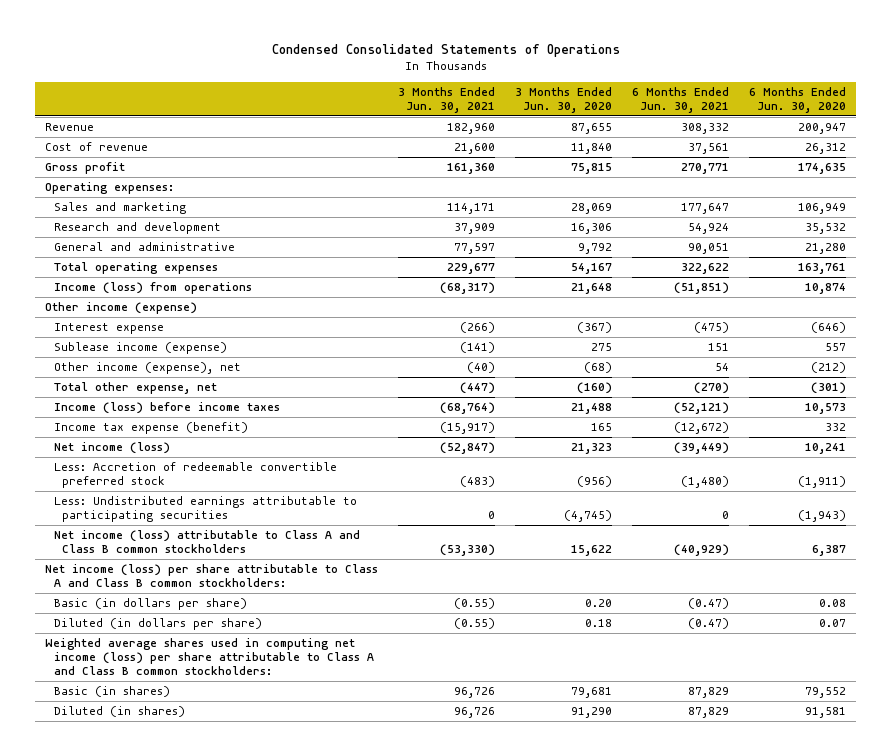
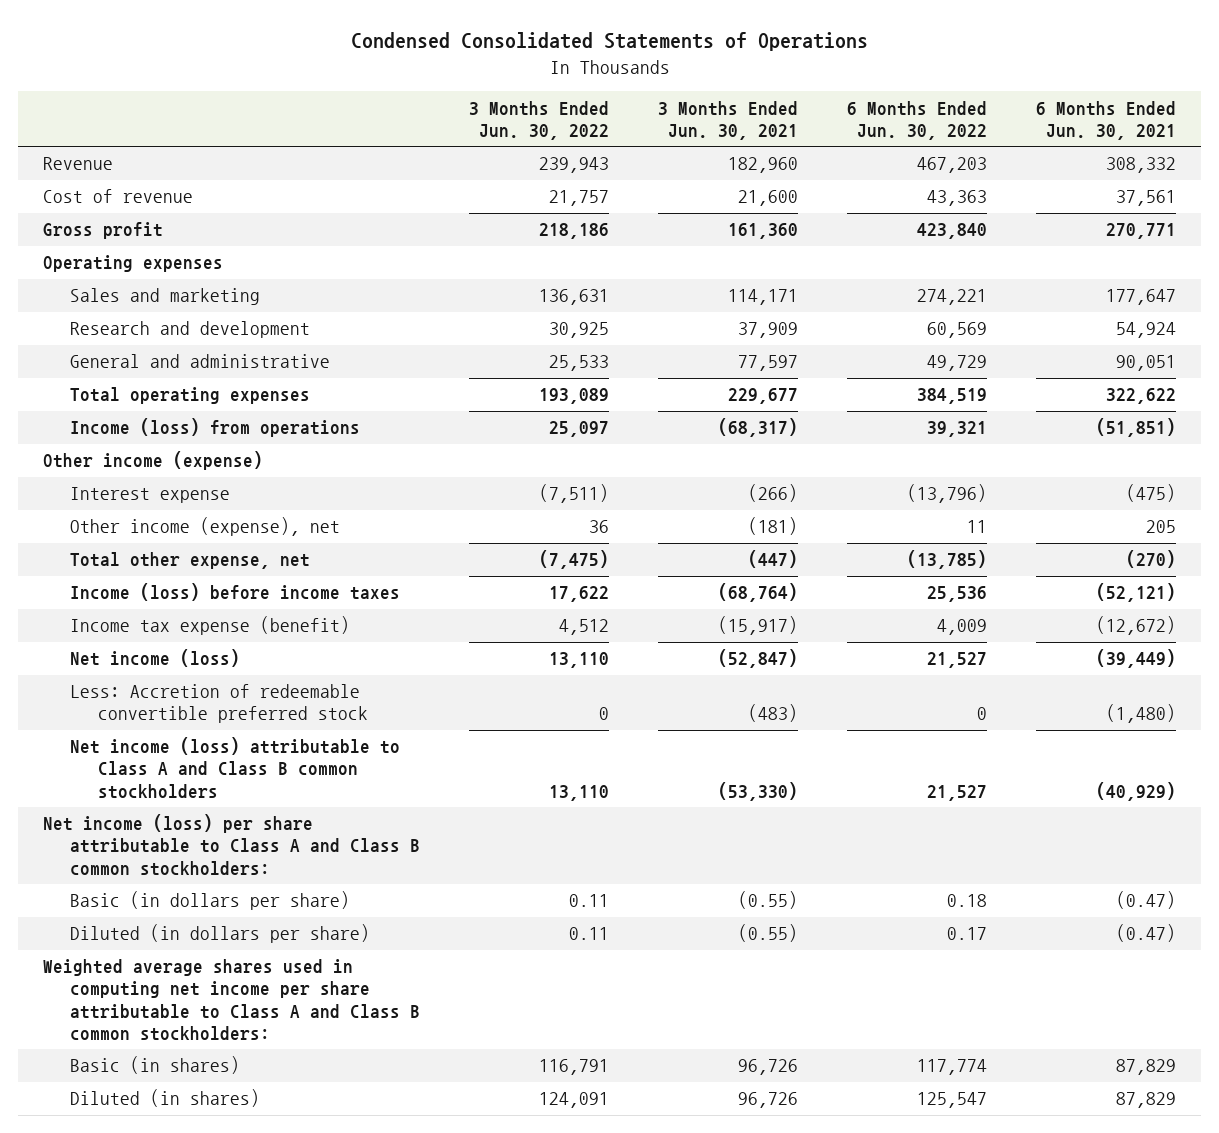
[515,86,613,113] 3 Months Ended Jun. 30, 2020 -> none
[749,86,847,113] 6 Months Ended Jun. 30, 2020 -> none
none -> [469,100,610,140] 3 Months Ended Jun. 30, 2022
none -> [847,100,988,140] 6 Months Ended Jun. 30, 2022
[45,182,175,195] Operating expenses: -> [42,255,223,273] Operating expenses
[53,342,227,355] Sublease income (expense) -> none
[467,362,496,374] (40) -> [748,517,799,536] (181)
[715,363,730,372] 54 -> [1146,520,1177,534] 205
[53,496,357,523] Less: Undistributed earnings attributable to participating securities -> none
[45,638,374,676] Weighted average shares used in computing net income (loss) per share attributable to Class A and Class B common stockholders: -> [42,959,421,1041] Weighted average shares used in computing net income per share attributable to Class A and Class B common stockholders:

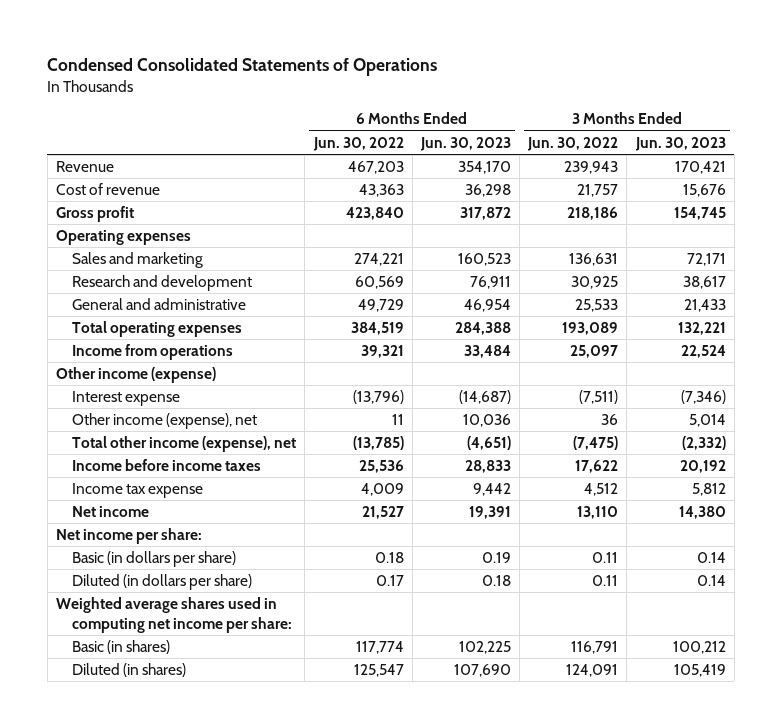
[658,100,799,140] 3 Months Ended Jun. 30, 2021 -> none
[1036,100,1177,140] 6 Months Ended Jun. 30, 2021 -> none
none -> [419,136,511,151] Jun. 30, 2023
none -> [634,136,726,151] Jun. 30, 2023
[70,418,361,438] Income (loss) from operations -> [72,344,234,361] Income from operations
[70,684,368,724] Less: Accretion of redeemable convertible preferred stock -> none
[70,737,401,799] Net income (loss) attributable to Class A and Class B common stockholders -> none
[70,552,311,570] Total other expense, net -> [72,436,297,453] Total other income (expense), net
[70,583,401,602] Income (loss) before income taxes -> [72,459,262,472] Income before income taxes
[70,616,351,636] Income tax expense (benefit) -> [72,483,204,499] Income tax expense
[70,649,241,668] Net income (loss) -> [72,506,150,518] Net income
[42,814,421,876] Net income (loss) per share attributable to Class A and Class B common stockholders: -> [55,528,202,545] Net income per share:
[42,959,421,1041] Weighted average shares used in computing net income per share attributable to Class A and Class B common stockholders: -> [55,597,293,633] Weighted average shares used in computing net income per share:

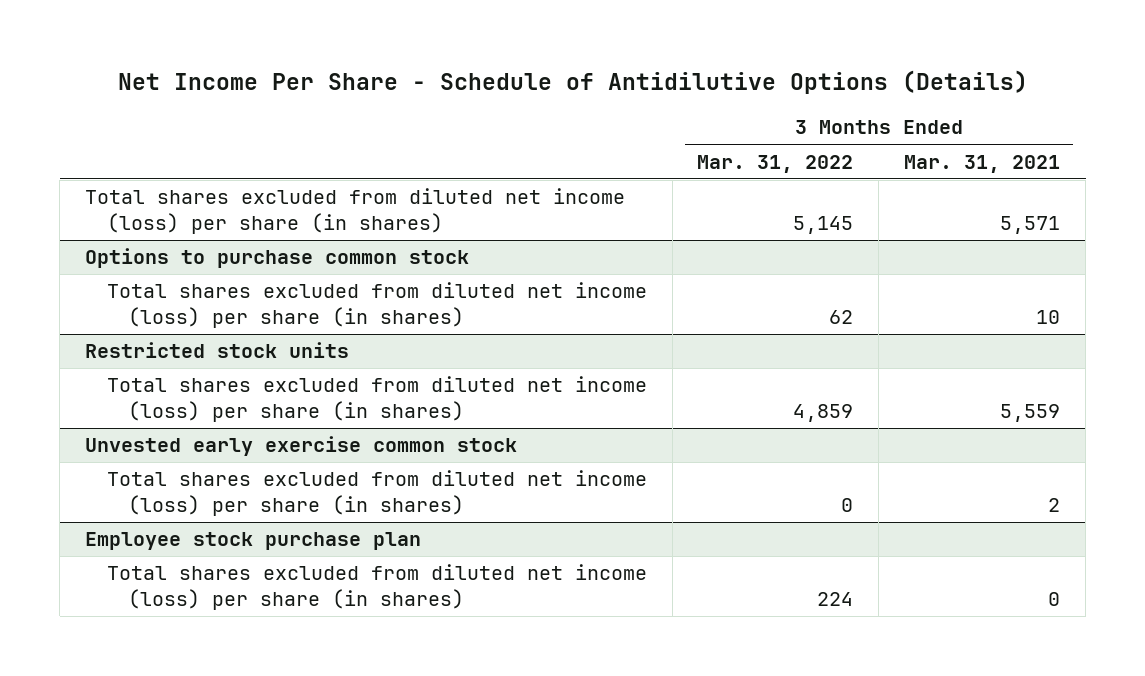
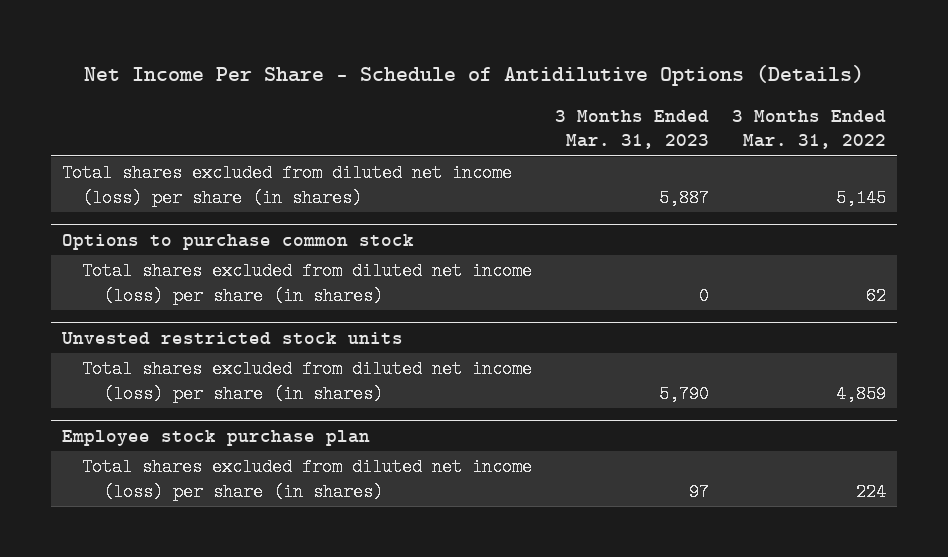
[904,154,1061,173] Mar. 31, 2021 -> none
none -> [554,110,709,150] 3 Months Ended Mar. 31, 2023
[85,342,350,359] Restricted stock units -> [60,331,403,344] Unvested restricted stock units
[85,436,518,457] Unvested early exercise common stock -> none
[106,470,647,516] Total shares excluded from diluted net income (loss) per share (in shares) -> none

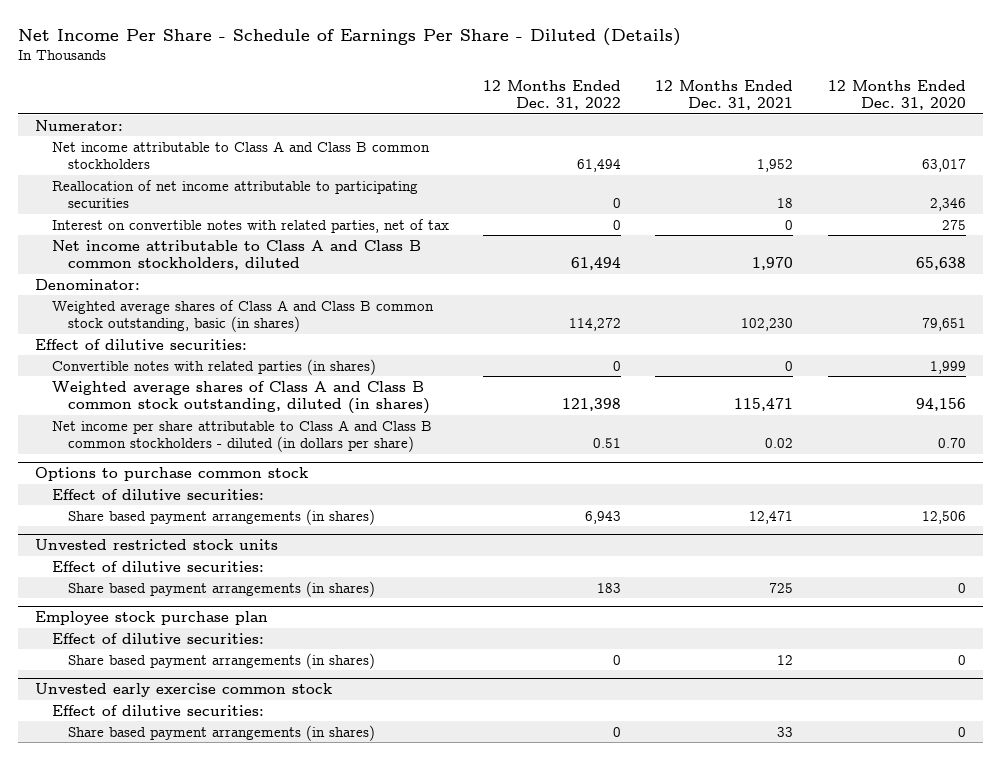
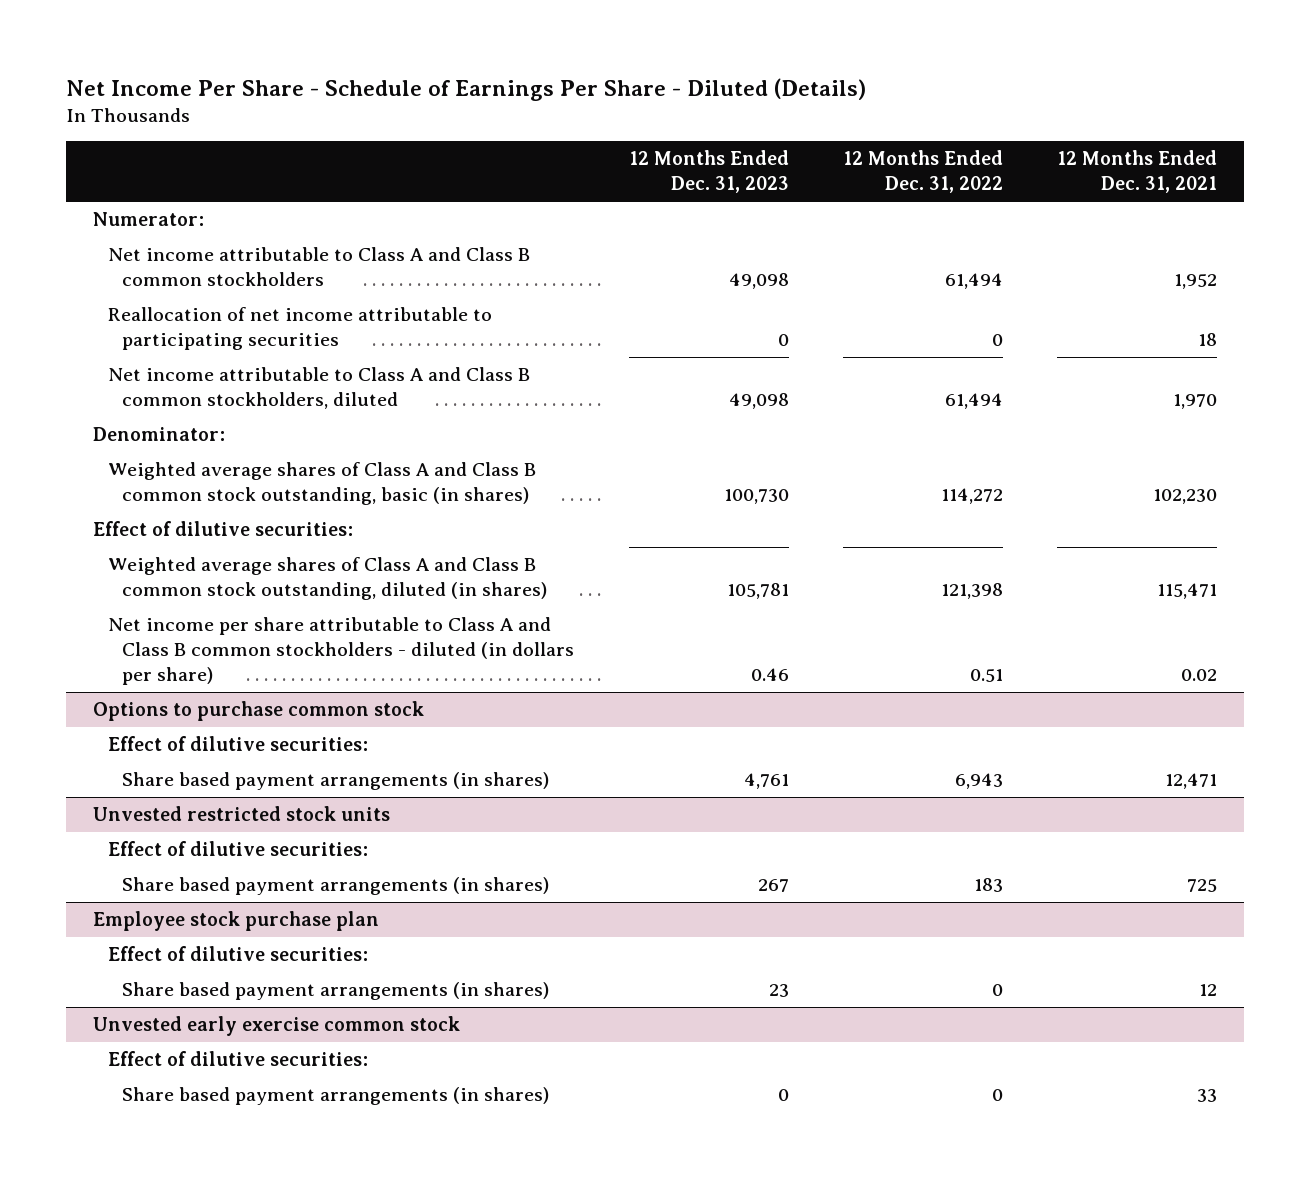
[827,79,966,110] 12 Months Ended Dec. 31, 2020 -> none
none -> [628,150,789,194] 12 Months Ended Dec. 31, 2023
[51,218,449,233] Interest on convertible notes with related parties, net of tax -> none
[51,358,376,375] Convertible notes with related parties (in shares) -> none

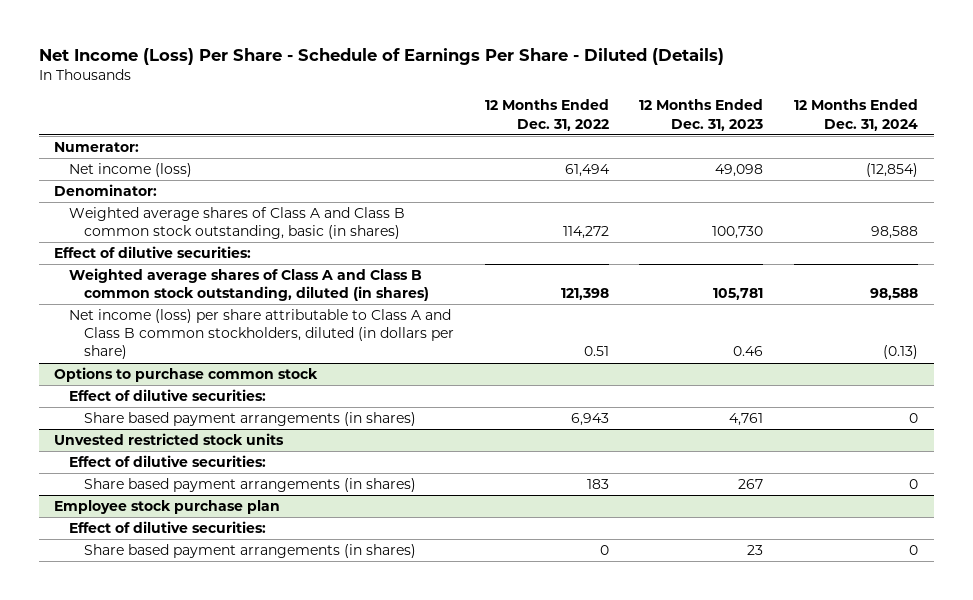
[65,77,866,101] Net Income Per Share - Schedule of Earnings Per Share - Diluted (Details) -> [38,47,724,65] Net Income (Loss) Per Share - Schedule of Earnings Per Share - Diluted (Details)
[1057,150,1218,194] 12 Months Ended Dec. 31, 2021 -> none
none -> [794,99,919,131] 12 Months Ended Dec. 31, 2024
[107,307,492,351] Reallocation of net income attributable to participating securities -> none
[107,367,530,410] Net income attributable to Class A and Class B common stockholders, diluted -> none
[107,247,530,287] Net income attributable to Class A and Class B common stockholders -> [69,163,193,178] Net income (loss)
[107,617,575,686] Net income per share attributable to Class A and Class B common stockholders - diluted (in dollars per share) -> [69,309,454,360] Net income (loss) per share attributable to Class A and Class B common stockholders, diluted (in dollars per share)
[92,1016,460,1037] Unvested early exercise common stock -> none
[107,1051,368,1067] Effect of dilutive securities: -> none
[122,1087,550,1106] Share based payment arrangements (in shares) -> none

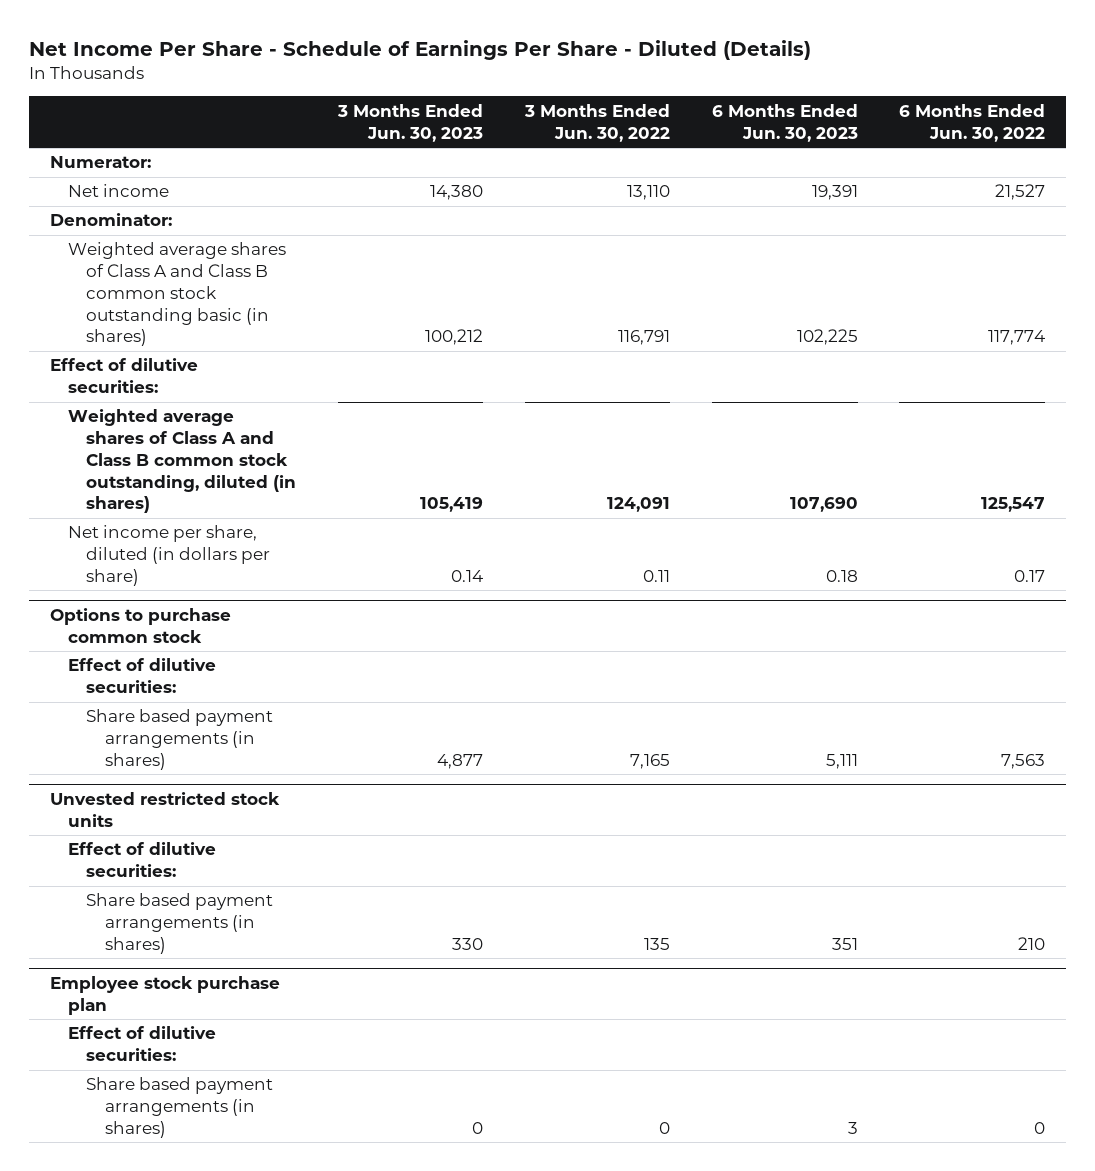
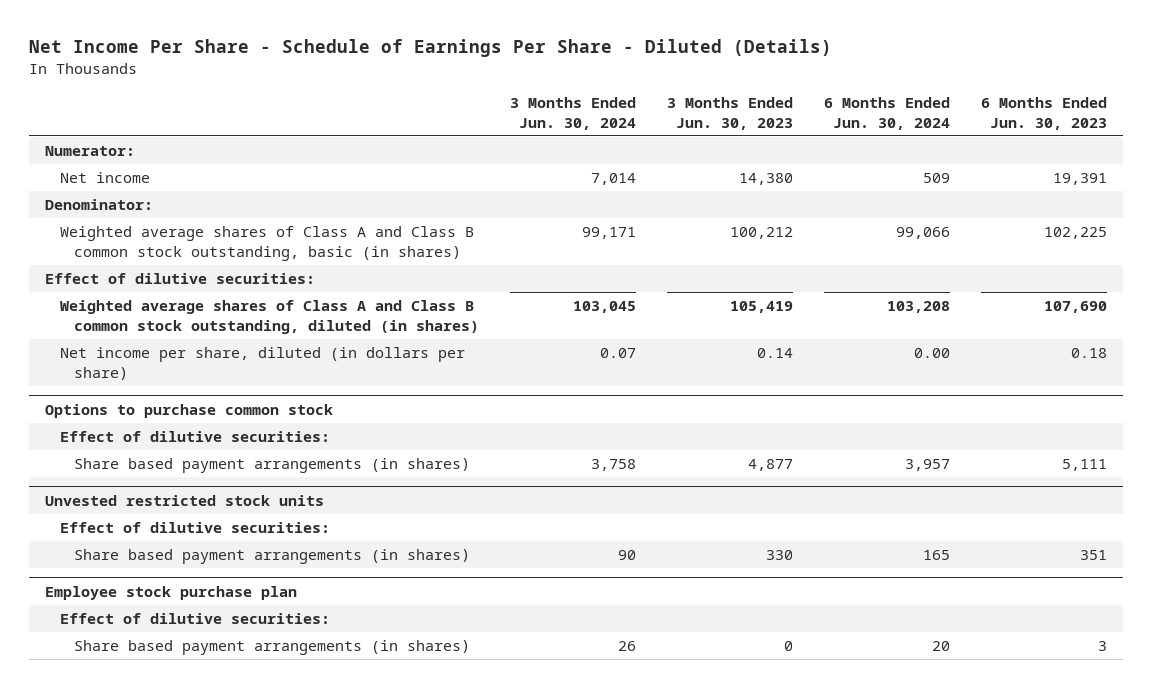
[523,103,670,142] 3 Months Ended Jun. 30, 2022 -> none
[899,103,1046,142] 6 Months Ended Jun. 30, 2022 -> none
none -> [510,97,637,130] 3 Months Ended Jun. 30, 2024
none -> [824,97,951,130] 6 Months Ended Jun. 30, 2024
[68,242,287,347] Weighted average shares of Class A and Class B common stock outstanding basic (in shares) -> [59,226,474,261] Weighted average shares of Class A and Class B common stock outstanding, basic (in shares)

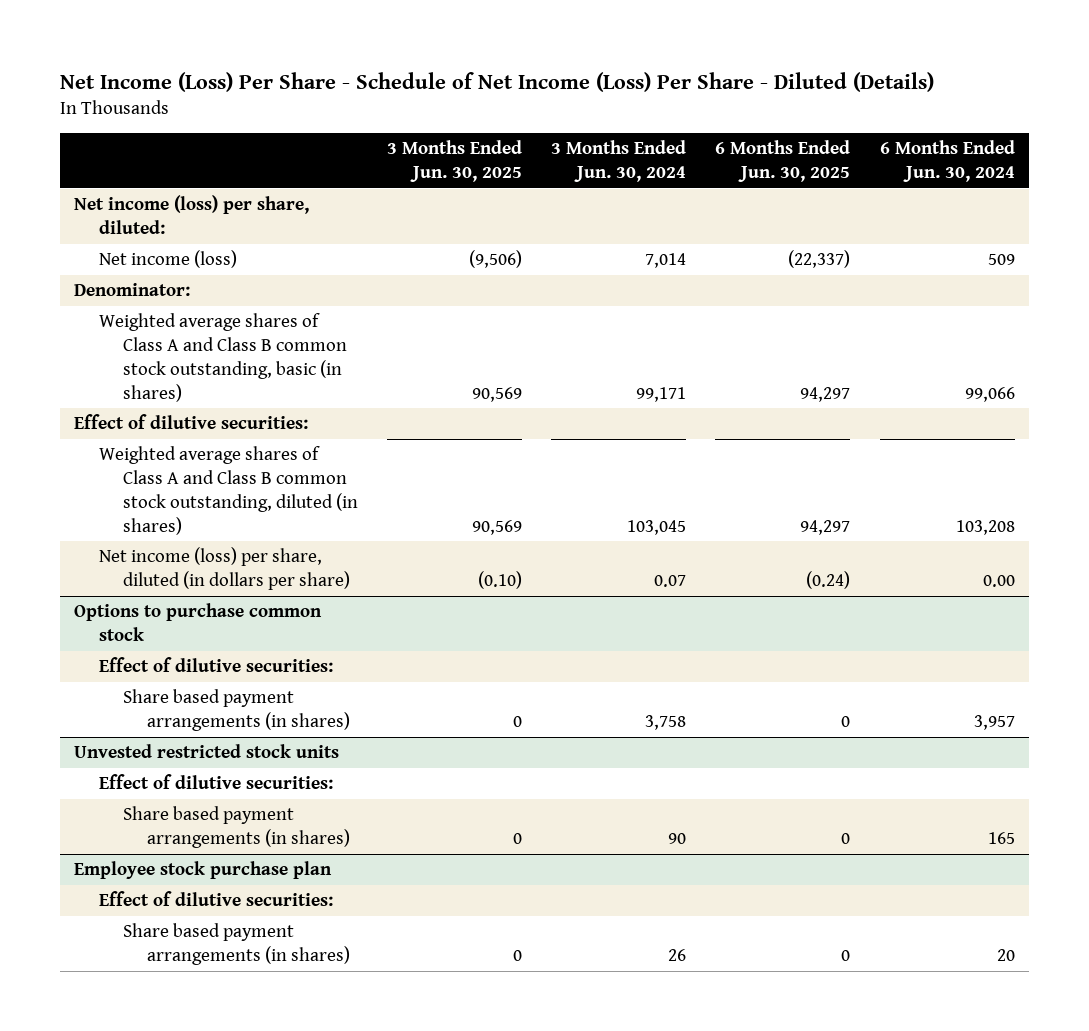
[29,39,833,58] Net Income Per Share - Schedule of Earnings Per Share - Diluted (Details) -> [59,71,934,92] Net Income (Loss) Per Share - Schedule of Net Income (Loss) Per Share - Diluted (Details)
[667,97,794,130] 3 Months Ended Jun. 30, 2023 -> none
[981,97,1108,130] 6 Months Ended Jun. 30, 2023 -> none
none -> [387,140,523,183] 3 Months Ended Jun. 30, 2025
none -> [715,140,851,183] 6 Months Ended Jun. 30, 2025
[44,146,135,157] Numerator: -> [74,195,310,235] Net income (loss) per share, diluted:
[59,172,150,184] Net income -> [98,250,237,269] Net income (loss)
[59,347,465,380] Net income per share, diluted (in dollars per share) -> [98,547,350,591] Net income (loss) per share, diluted (in dollars per share)

